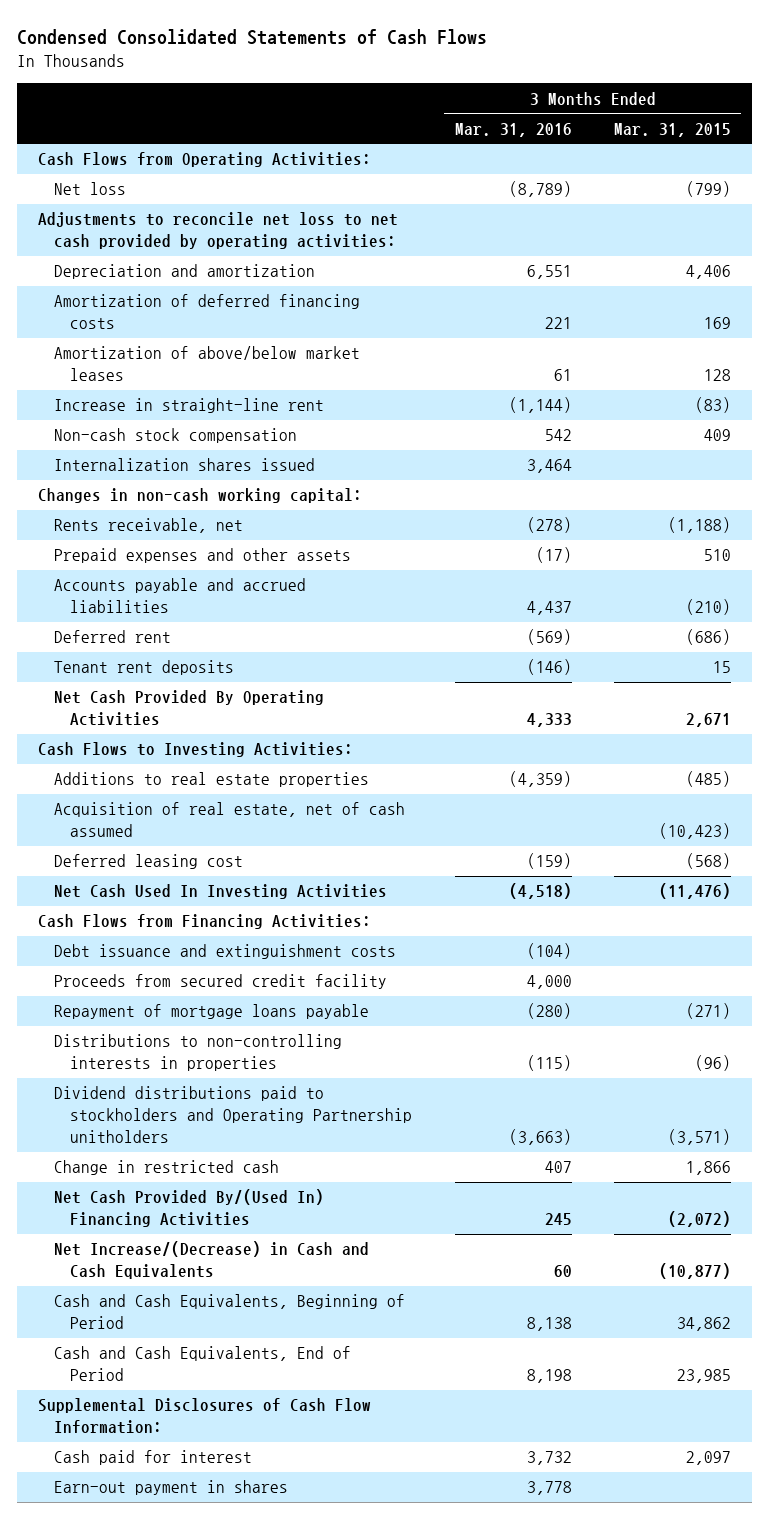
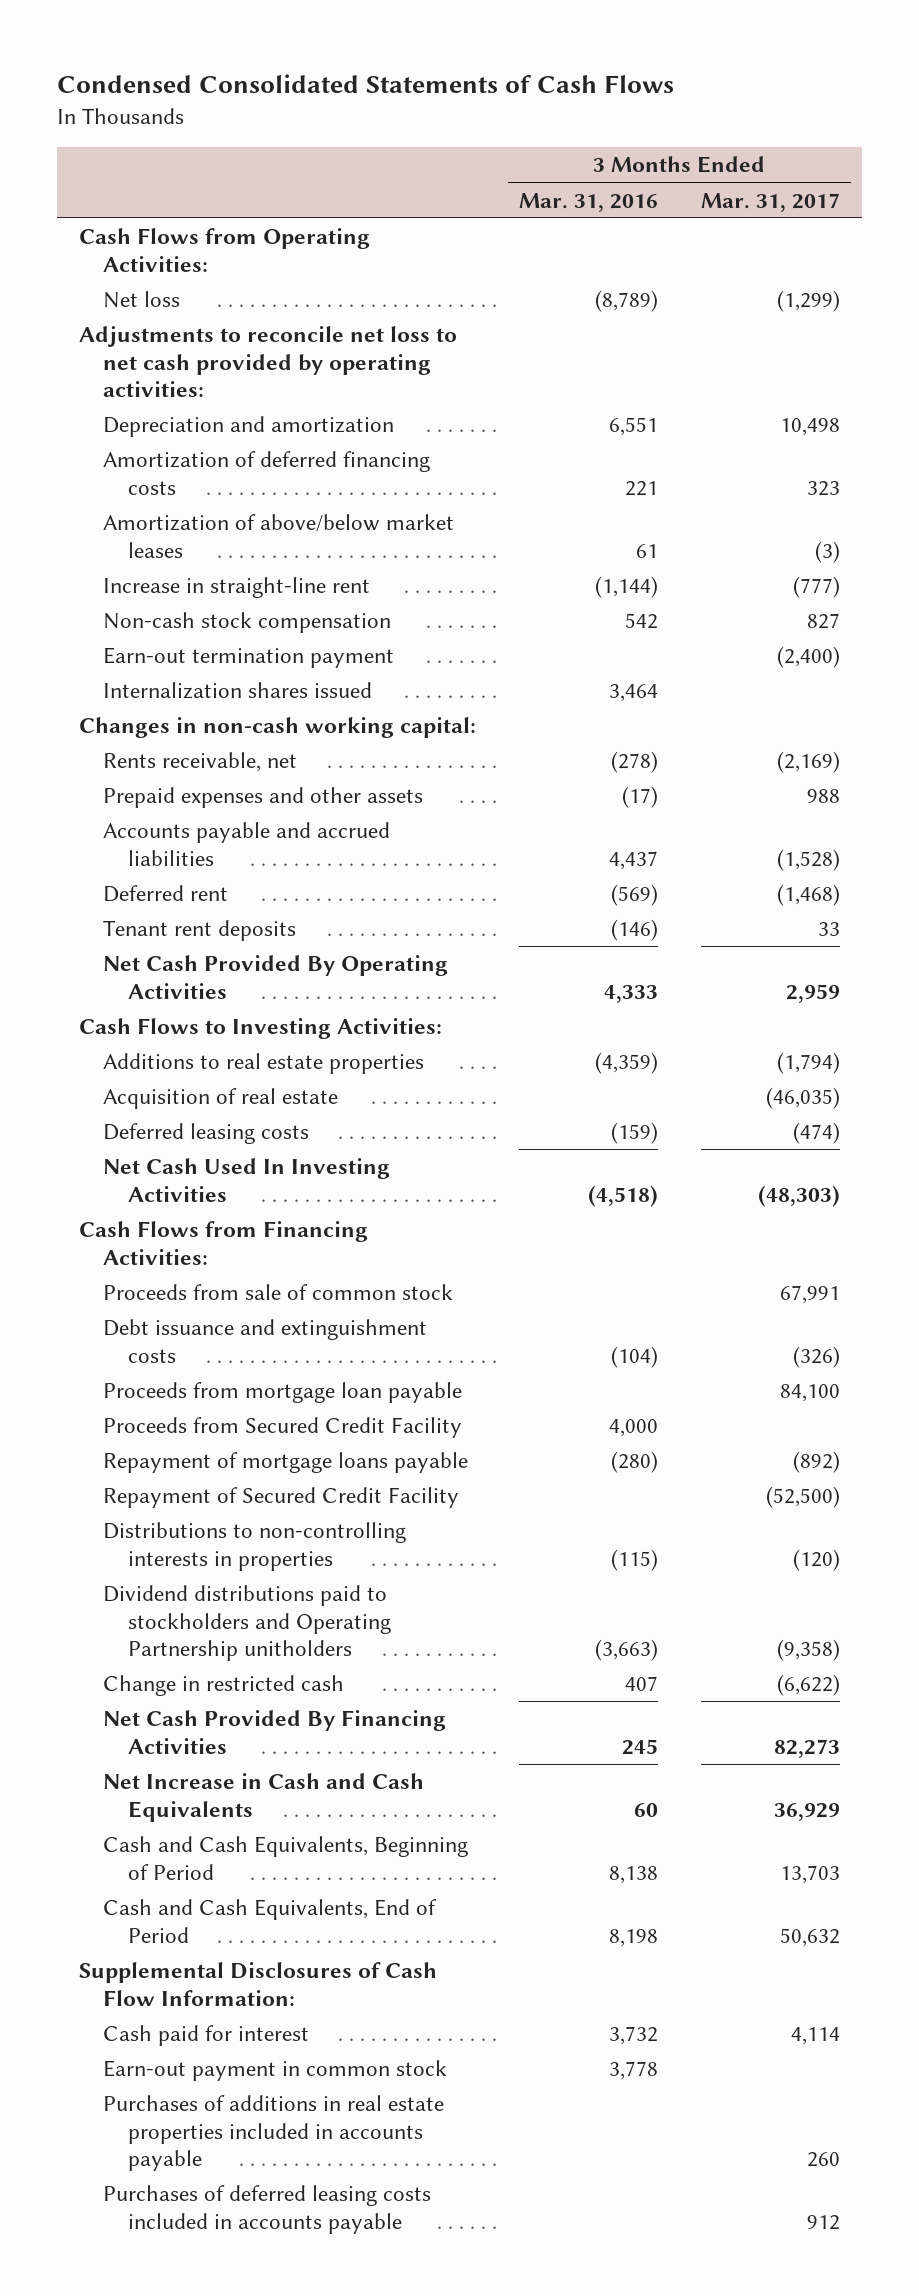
[613,122,731,137] Mar. 31, 2015 -> none
none -> [700,192,840,212] Mar. 31, 2017
none -> [103,647,395,669] Earn-out termination payment
[54,802,406,838] Acquisition of real estate, net of cash assumed -> [103,1088,339,1110] Acquisition of real estate
[54,854,244,870] Deferred leasing cost -> [103,1123,310,1145] Deferred leasing costs
none -> [103,1284,454,1301] Proceeds from sale of common stock
none -> [103,1382,463,1404] Proceeds from mortgage loan payable
[54,974,388,990] Proceeds from secured credit facility -> [103,1417,463,1439] Proceeds from Secured Credit Facility
none -> [103,1487,460,1509] Repayment of Secured Credit Facility
[54,1189,325,1228] Net Cash Provided By/(Used In) Financing Activities -> [103,1710,447,1754] Net Cash Provided By Financing Activities
[54,1241,370,1280] Net Increase/(Decrease) in Cash and Cash Equivalents -> [103,1773,425,1822] Net Increase in Cash and Cash Equivalents
[54,1480,289,1496] Earn-out payment in shares -> [103,2060,448,2082] Earn-out payment in common stock
none -> [103,2095,445,2172] Purchases of additions in real estate properties included in accounts payable
none -> [103,2185,432,2234] Purchases of deferred leasing costs included in accounts payable

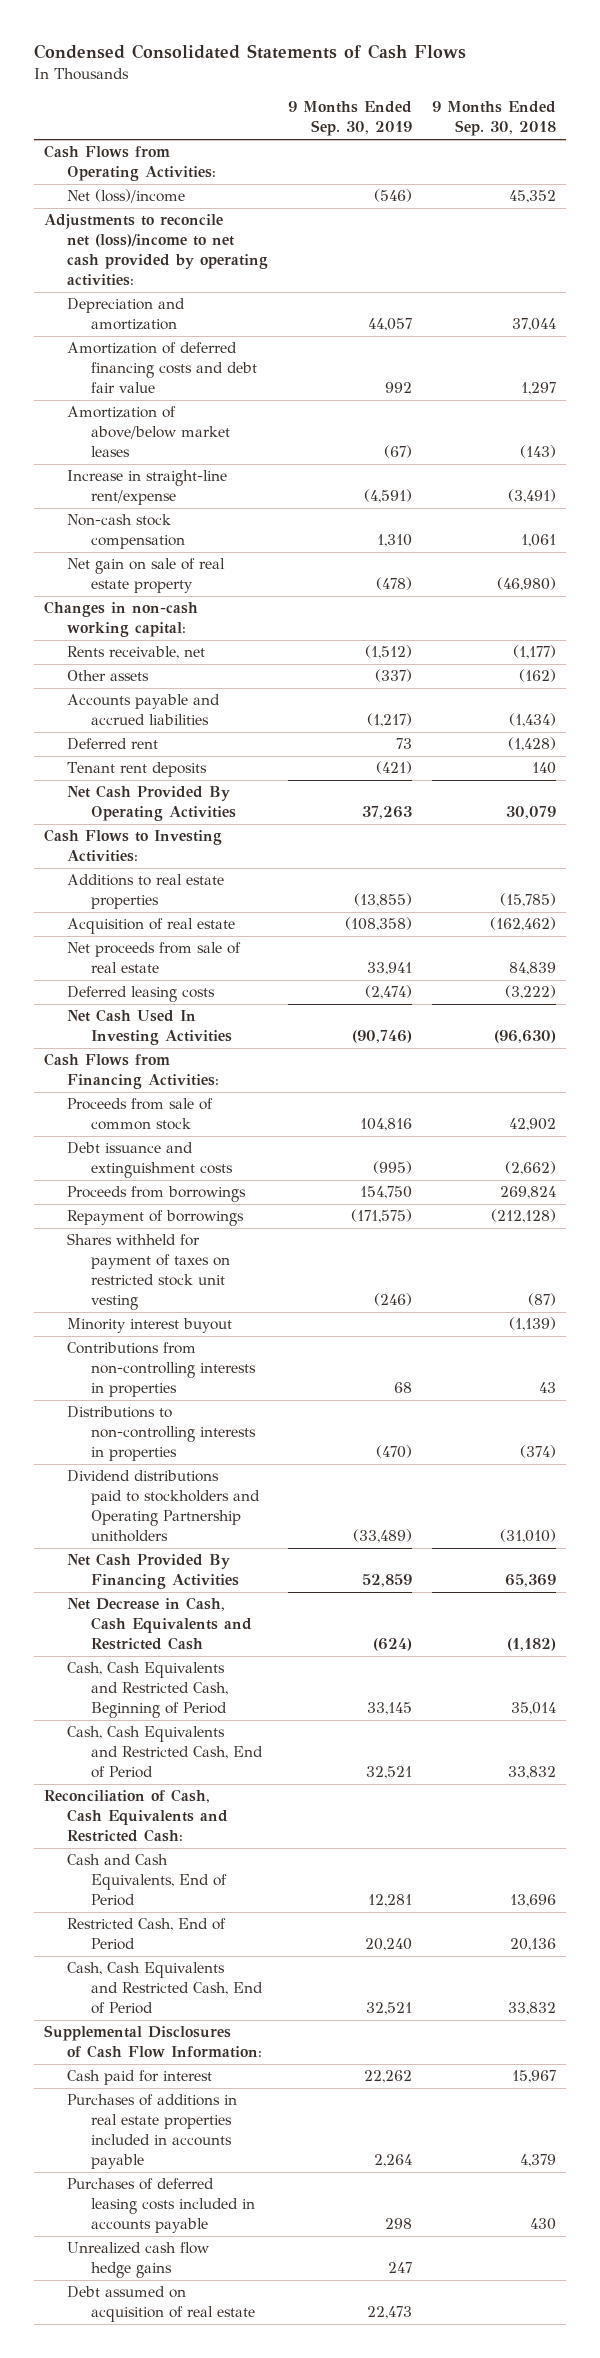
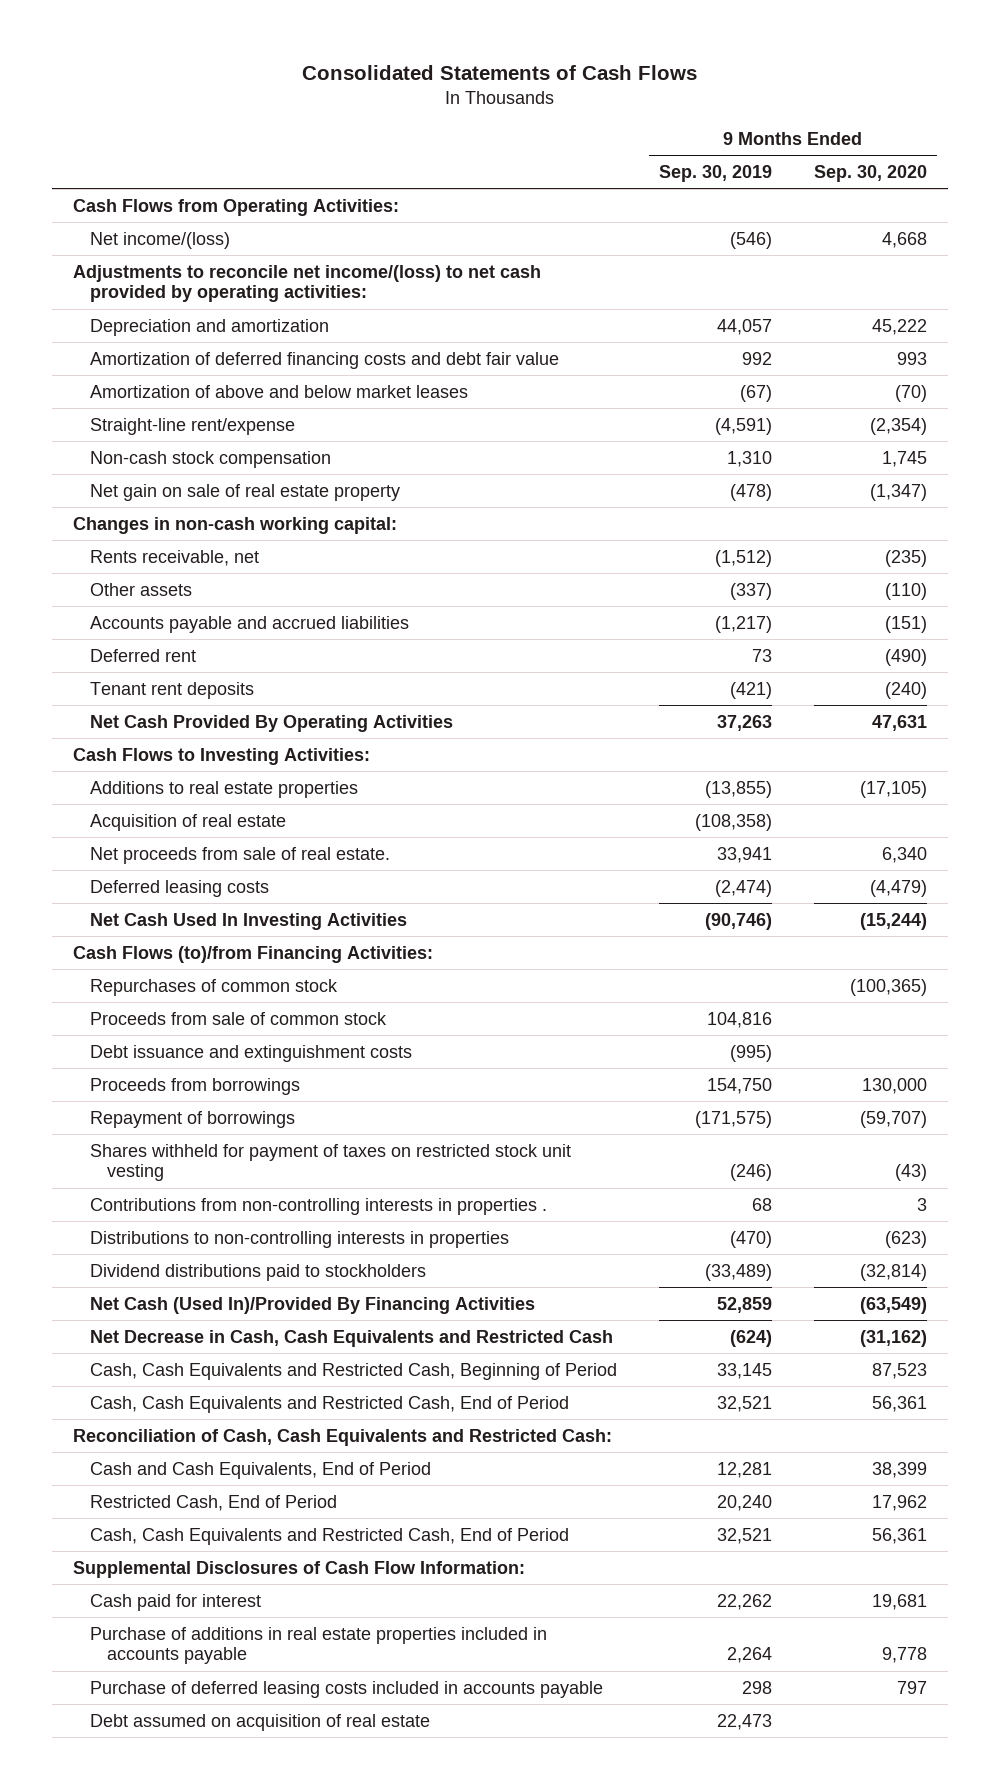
[34,44,467,60] Condensed Consolidated Statements of Cash Flows -> [302,65,698,81] Consolidated Statements of Cash Flows
[432,101,557,137] 9 Months Ended Sep. 30, 2018 -> none
none -> [813,165,927,183] Sep. 30, 2020
[67,189,186,204] Net (loss)/income -> [90,231,231,249] Net income/(loss)
[44,214,269,287] Adjustments to reconcile net (loss)/income to net cash provided by operating activities: -> [73,264,542,303] Adjustments to reconcile net income/(loss) to net cash provided by operating activities:
[67,406,230,458] Amortization of above/below market leases -> [90,384,469,398] Amortization of above and below market leases
[67,470,228,506] Increase in straight-line rent/expense -> [90,417,296,435] Straight-line rent/expense
[67,942,242,974] Net proceeds from sale of real estate -> [90,846,391,864] Net proceeds from sale of real estate.
[44,1053,220,1090] Cash Flows from Financing Activities: -> [73,945,434,963] Cash Flows (to)/from Financing Activities:
none -> [90,978,339,996] Repurchases of common stock
[67,1318,233,1334] Minority interest buyout -> none
[67,1342,256,1398] Contributions from non-controlling interests in properties -> [90,1197,548,1215] Contributions from non-controlling interests in properties .
[67,1470,260,1543] Dividend distributions paid to stockholders and Operating Partnership unitholders -> [90,1263,427,1281] Dividend distributions paid to stockholders
[67,1553,239,1590] Net Cash Provided By Financing Activities -> [90,1296,536,1314] Net Cash (Used In)/Provided By Financing Activities
[67,2242,210,2279] Unrealized cash flow hedge gains -> none
[67,2094,238,2170] Purchases of additions in real estate properties included in accounts payable -> [90,1626,548,1665] Purchase of additions in real estate properties included in accounts payable
[67,2178,255,2234] Purchases of deferred leasing costs included in accounts payable -> [90,1680,604,1698] Purchase of deferred leasing costs included in accounts payable

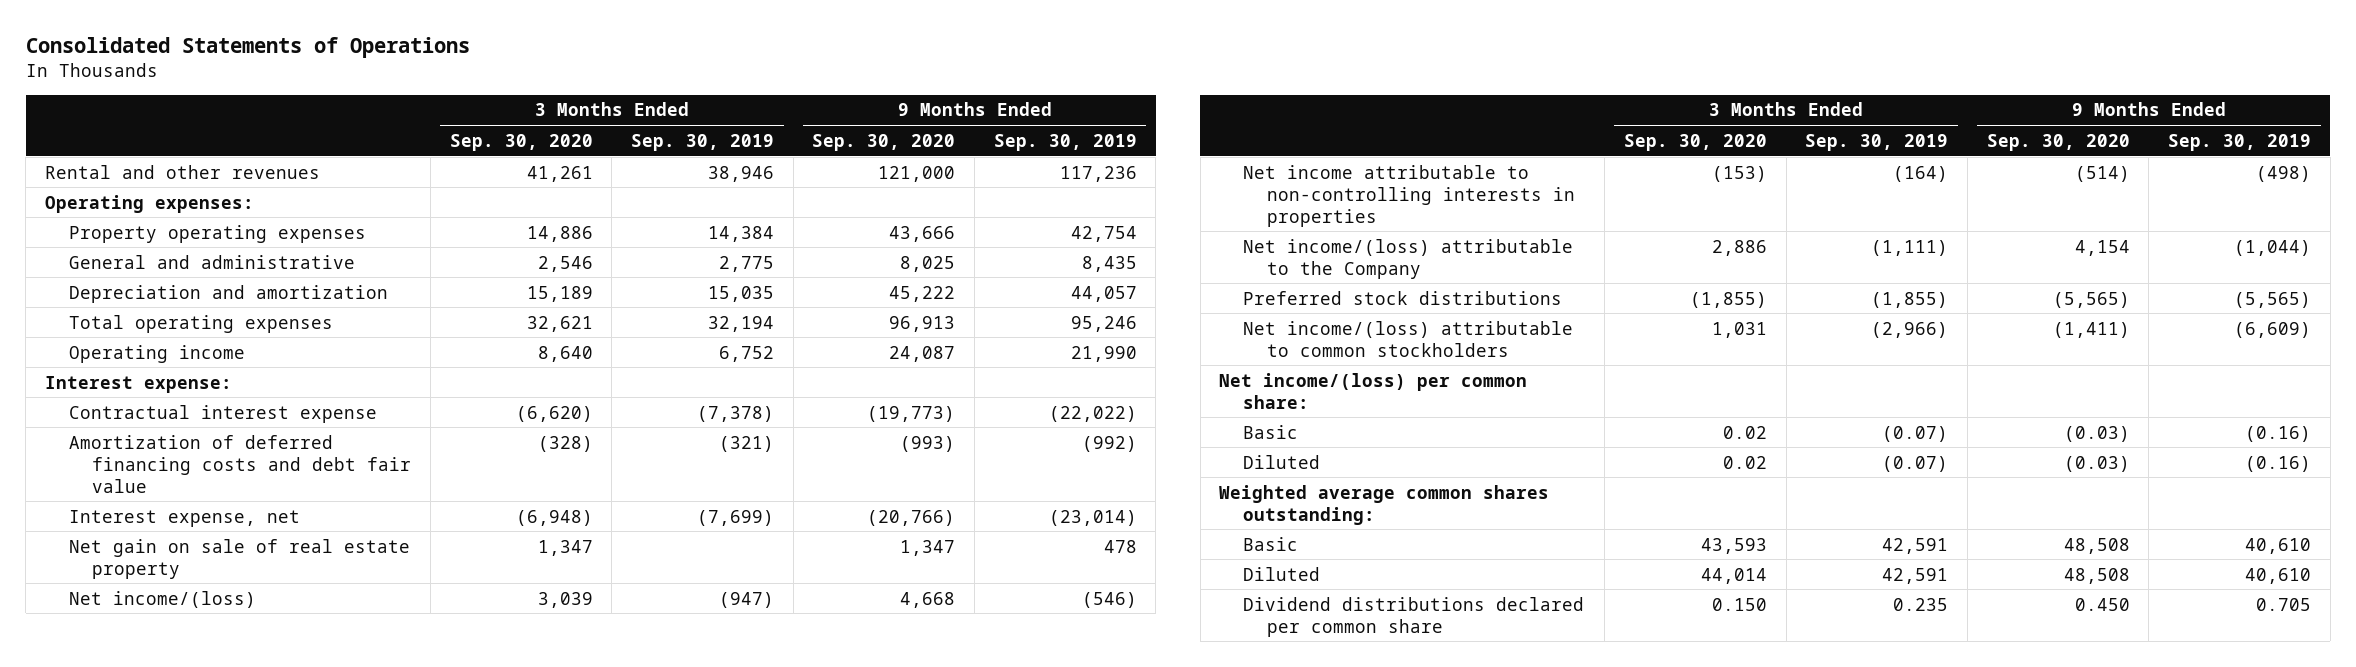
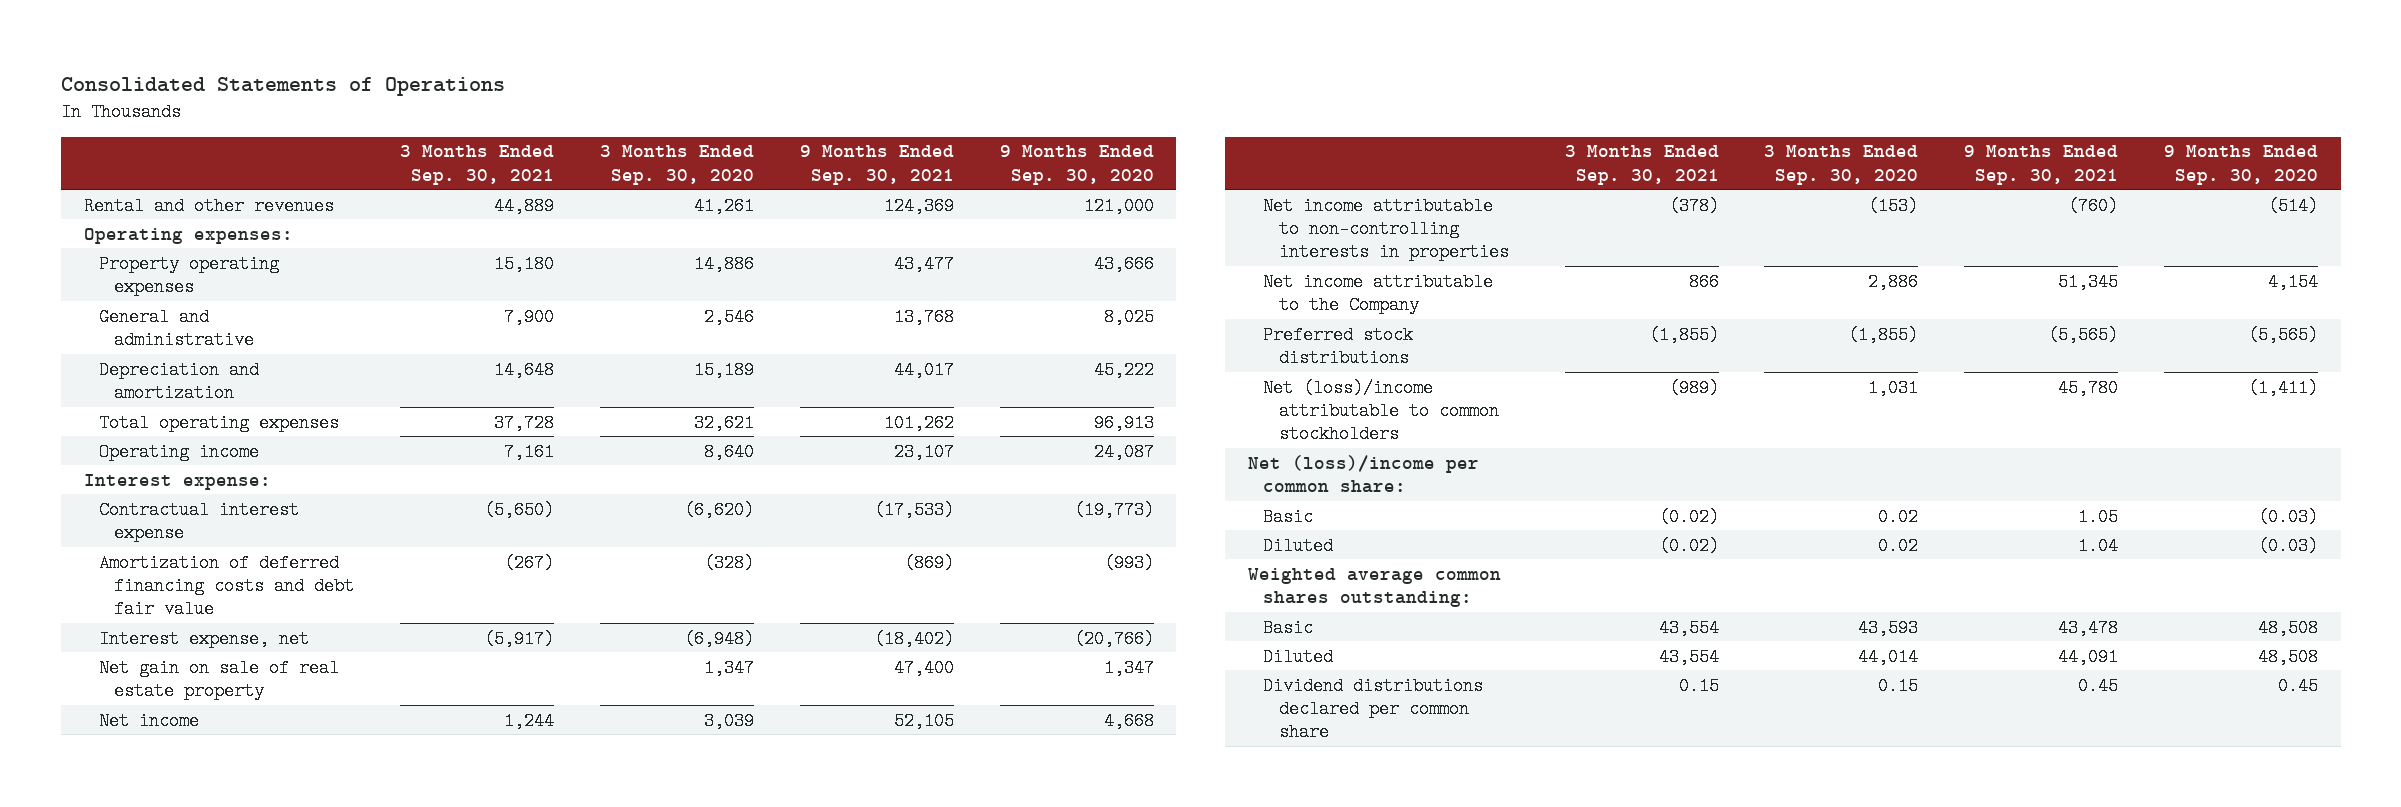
[631,133,775,151] Sep. 30, 2019 -> none
[993,133,1137,151] Sep. 30, 2019 -> none
none -> [400,145,555,185] 3 Months Ended Sep. 30, 2021
none -> [799,145,954,185] 9 Months Ended Sep. 30, 2021
[68,590,256,608] Net income/(loss) -> [99,711,200,730] Net income
[1242,238,1573,279] Net income/(loss) attributable to the Company -> [1263,272,1494,314] Net income attributable to the Company
[1242,320,1573,357] Net income/(loss) attributable to common stockholders -> [1263,378,1499,443] Net (loss)/income attributable to common stockholders
[1219,372,1528,409] Net income/(loss) per common share: -> [1247,454,1479,493] Net (loss)/income per common share:
[1711,597,1767,611] 0.150 -> [1878,676,1919,695] 0.15
[2074,597,2130,611] 0.450 -> [2277,676,2318,695] 0.45

